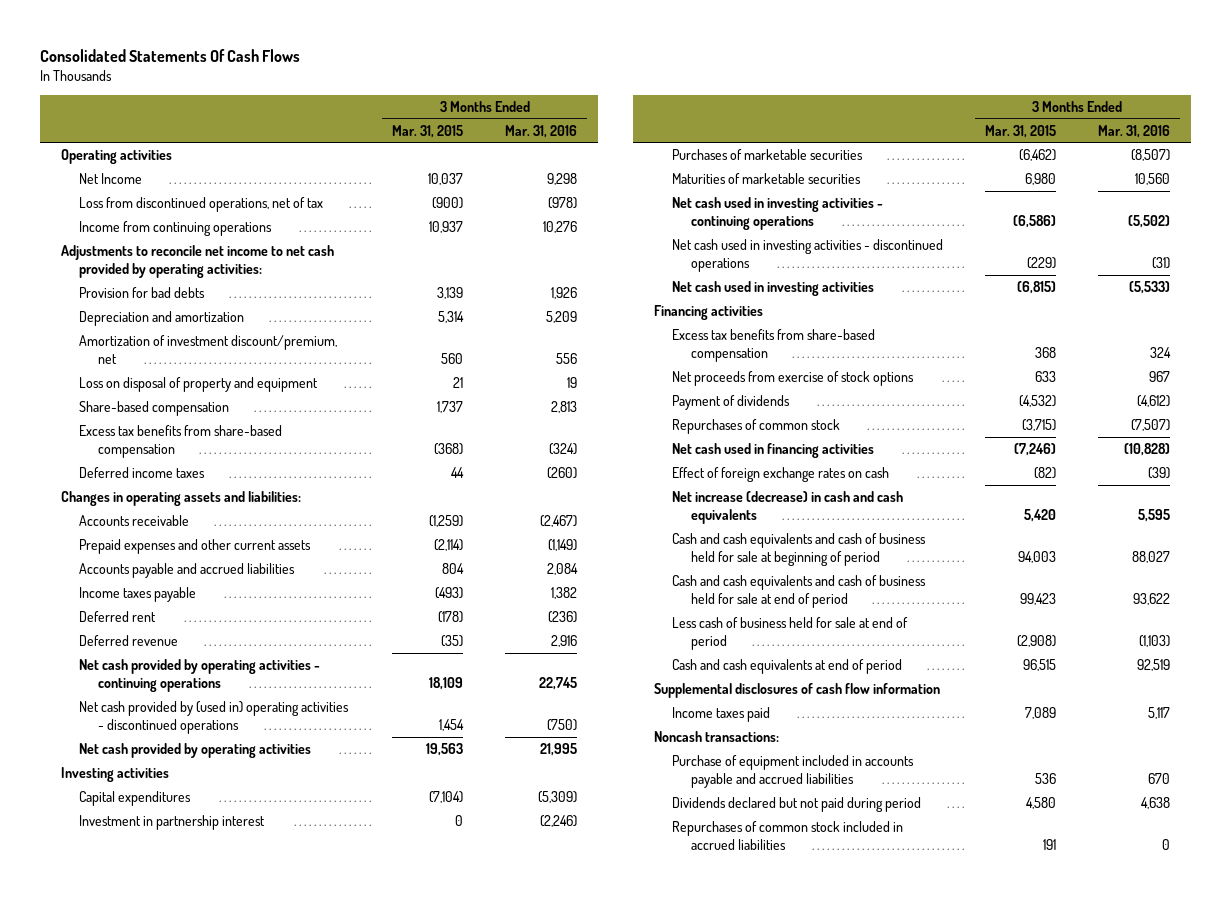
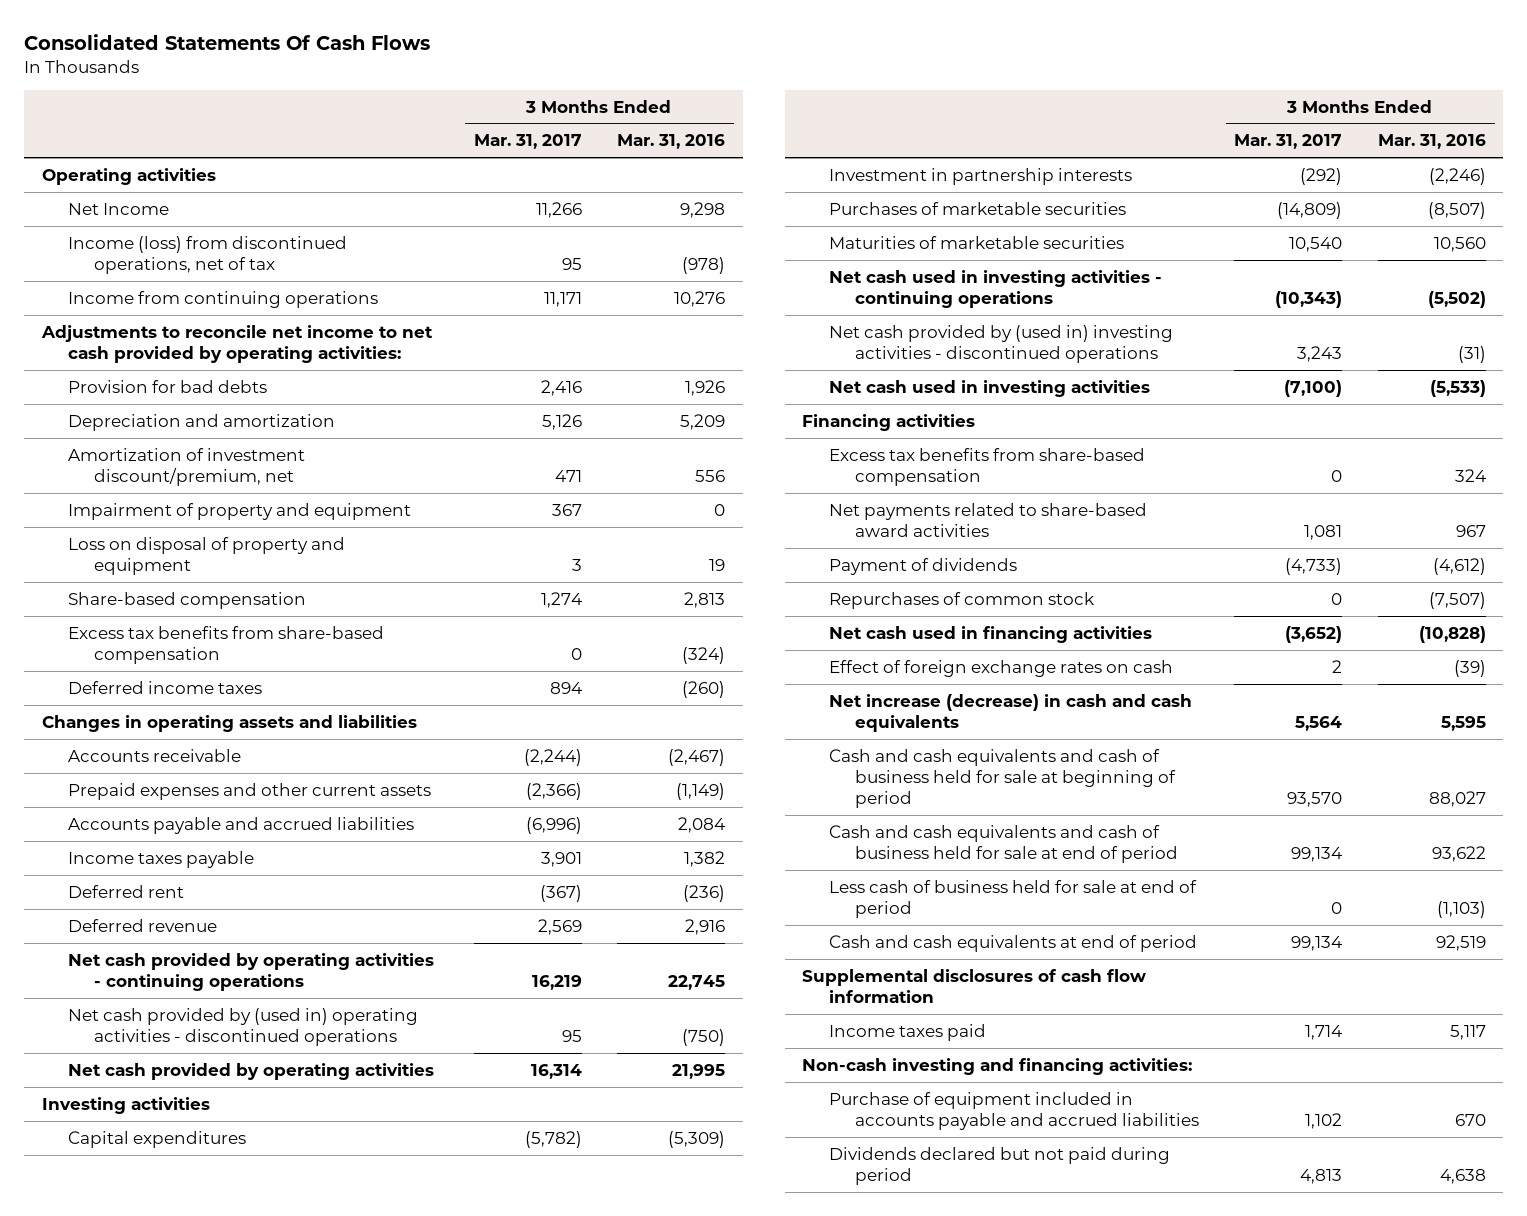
[392,124,464,138] Mar. 31, 2015 -> none
none -> [473,134,582,150] Mar. 31, 2017
[79,196,324,212] Loss from discontinued operations, net of tax -> [67,235,347,274] Income (loss) from discontinued operations, net of tax
none -> [67,502,411,520] Impairment of property and equipment
[61,490,302,506] Changes in operating assets and liabilities: -> [41,714,417,732] Changes in operating assets and liabilities
[79,814,266,830] Investment in partnership interest -> [828,167,1132,185] Investment in partnership interests
[672,238,944,273] Net cash used in investing activities - discontinued operations -> [828,324,1173,363] Net cash provided by (used in) investing activities - discontinued operations
[672,370,915,386] Net proceeds from exercise of stock options -> [828,502,1147,537] Net payments related to share-based award activities
[653,730,779,742] Noncash transactions: -> [802,1057,1193,1075] Non-cash investing and financing activities:
[672,820,904,851] Repurchases of common stock included in accrued liabilities -> none

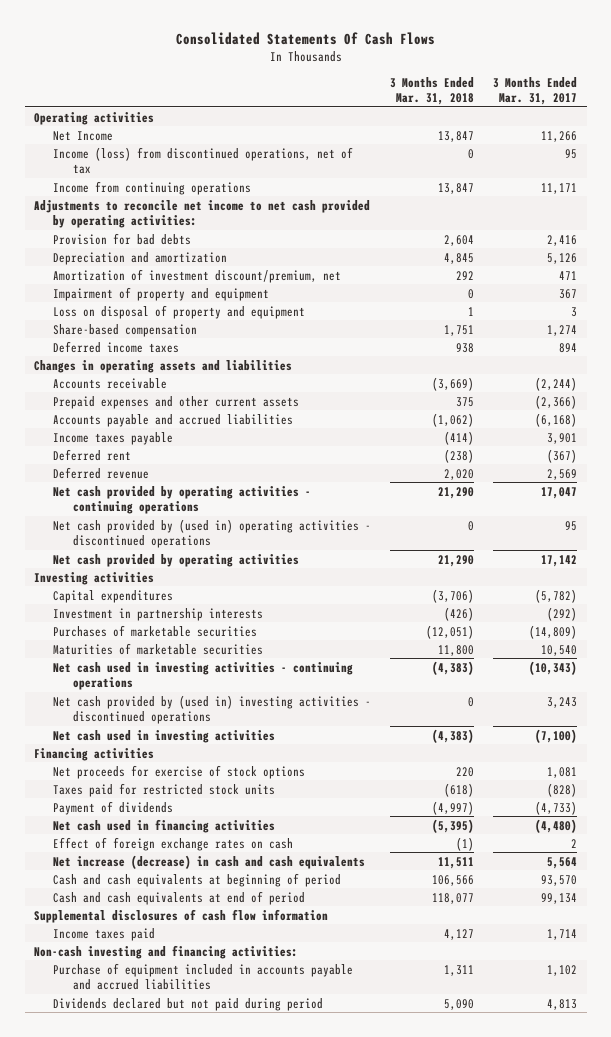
[616,134,725,150] Mar. 31, 2016 -> none
none -> [390,76,475,106] 3 Months Ended Mar. 31, 2018
[67,625,384,664] Excess tax benefits from share-based compensation -> none
[525,816,582,834] (6,996) -> [535,412,578,427] (6,168)
[531,974,582,990] 16,219 -> [541,486,578,499] 17,047
[530,1063,582,1079] 16,314 -> [541,554,578,567] 17,142
[828,447,1145,486] Excess tax benefits from share-based compensation -> none
[828,502,1147,537] Net payments related to share-based award activities -> [53,764,306,779] Net proceeds for exercise of stock options
none -> [53,782,276,797] Taxes paid for restricted stock units
[828,591,1095,609] Repurchases of common stock -> none
[1285,625,1343,643] (3,652) -> [535,818,578,833] (4,480)
[828,824,1179,863] Cash and cash equivalents and cash of business held for sale at end of period -> none
[828,879,1197,918] Less cash of business held for sale at end of period -> none
[828,748,1177,808] Cash and cash equivalents and cash of business held for sale at beginning of period -> [53,872,342,887] Cash and cash equivalents at beginning of period

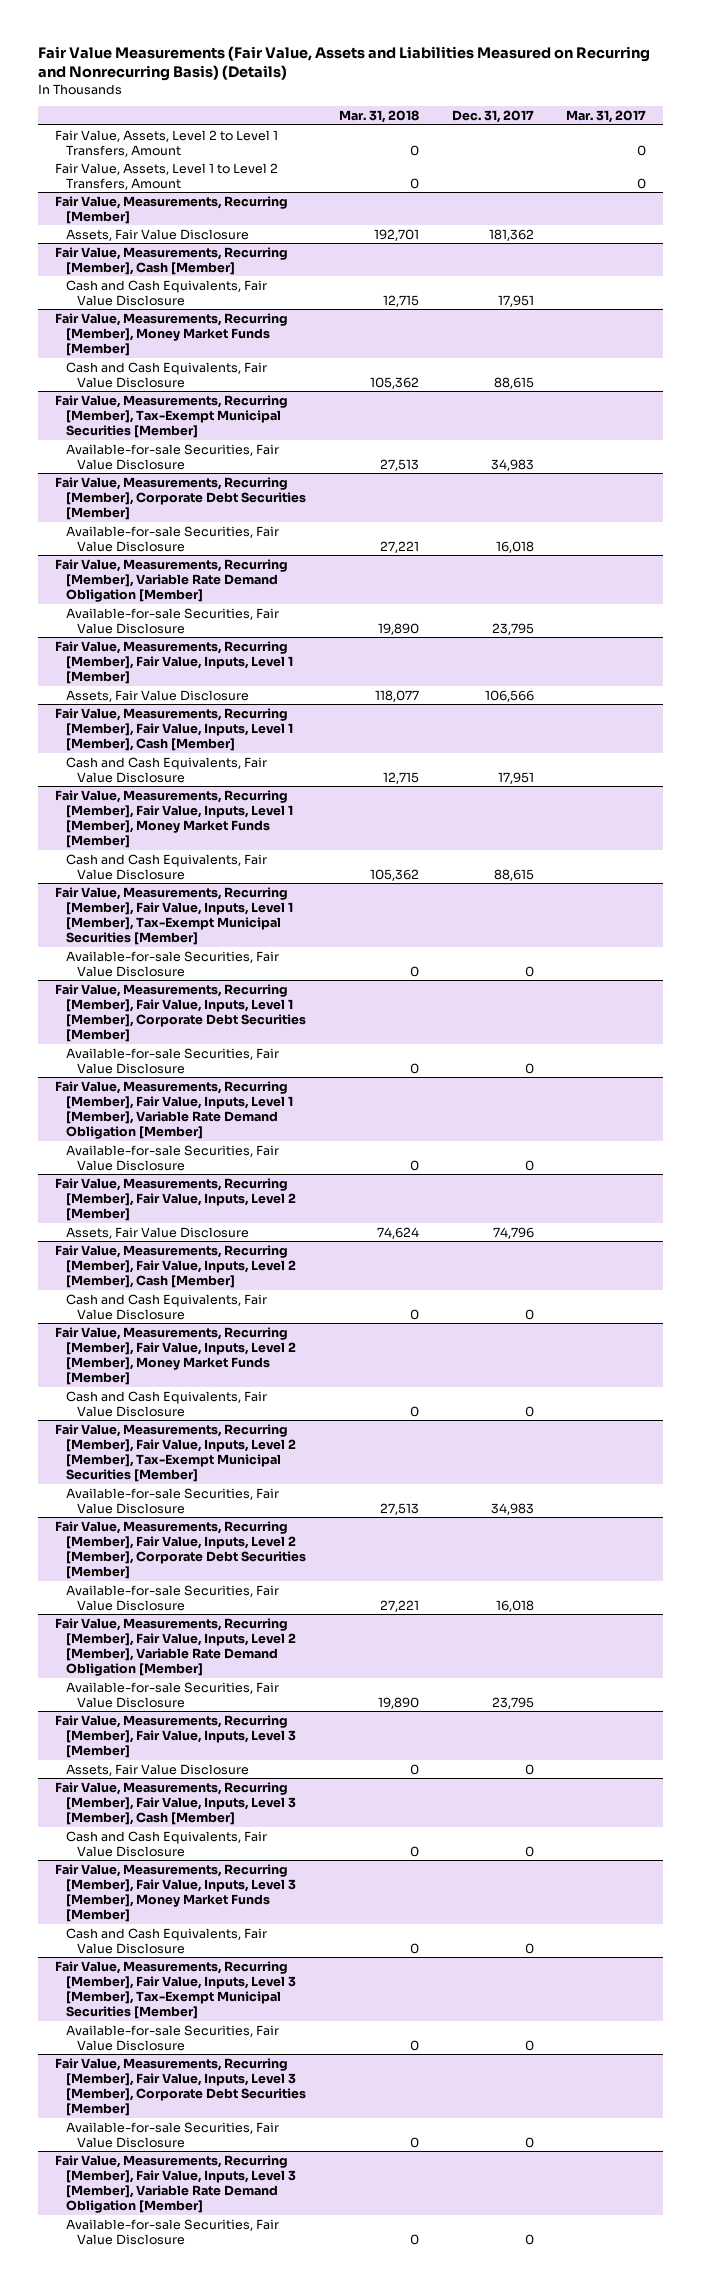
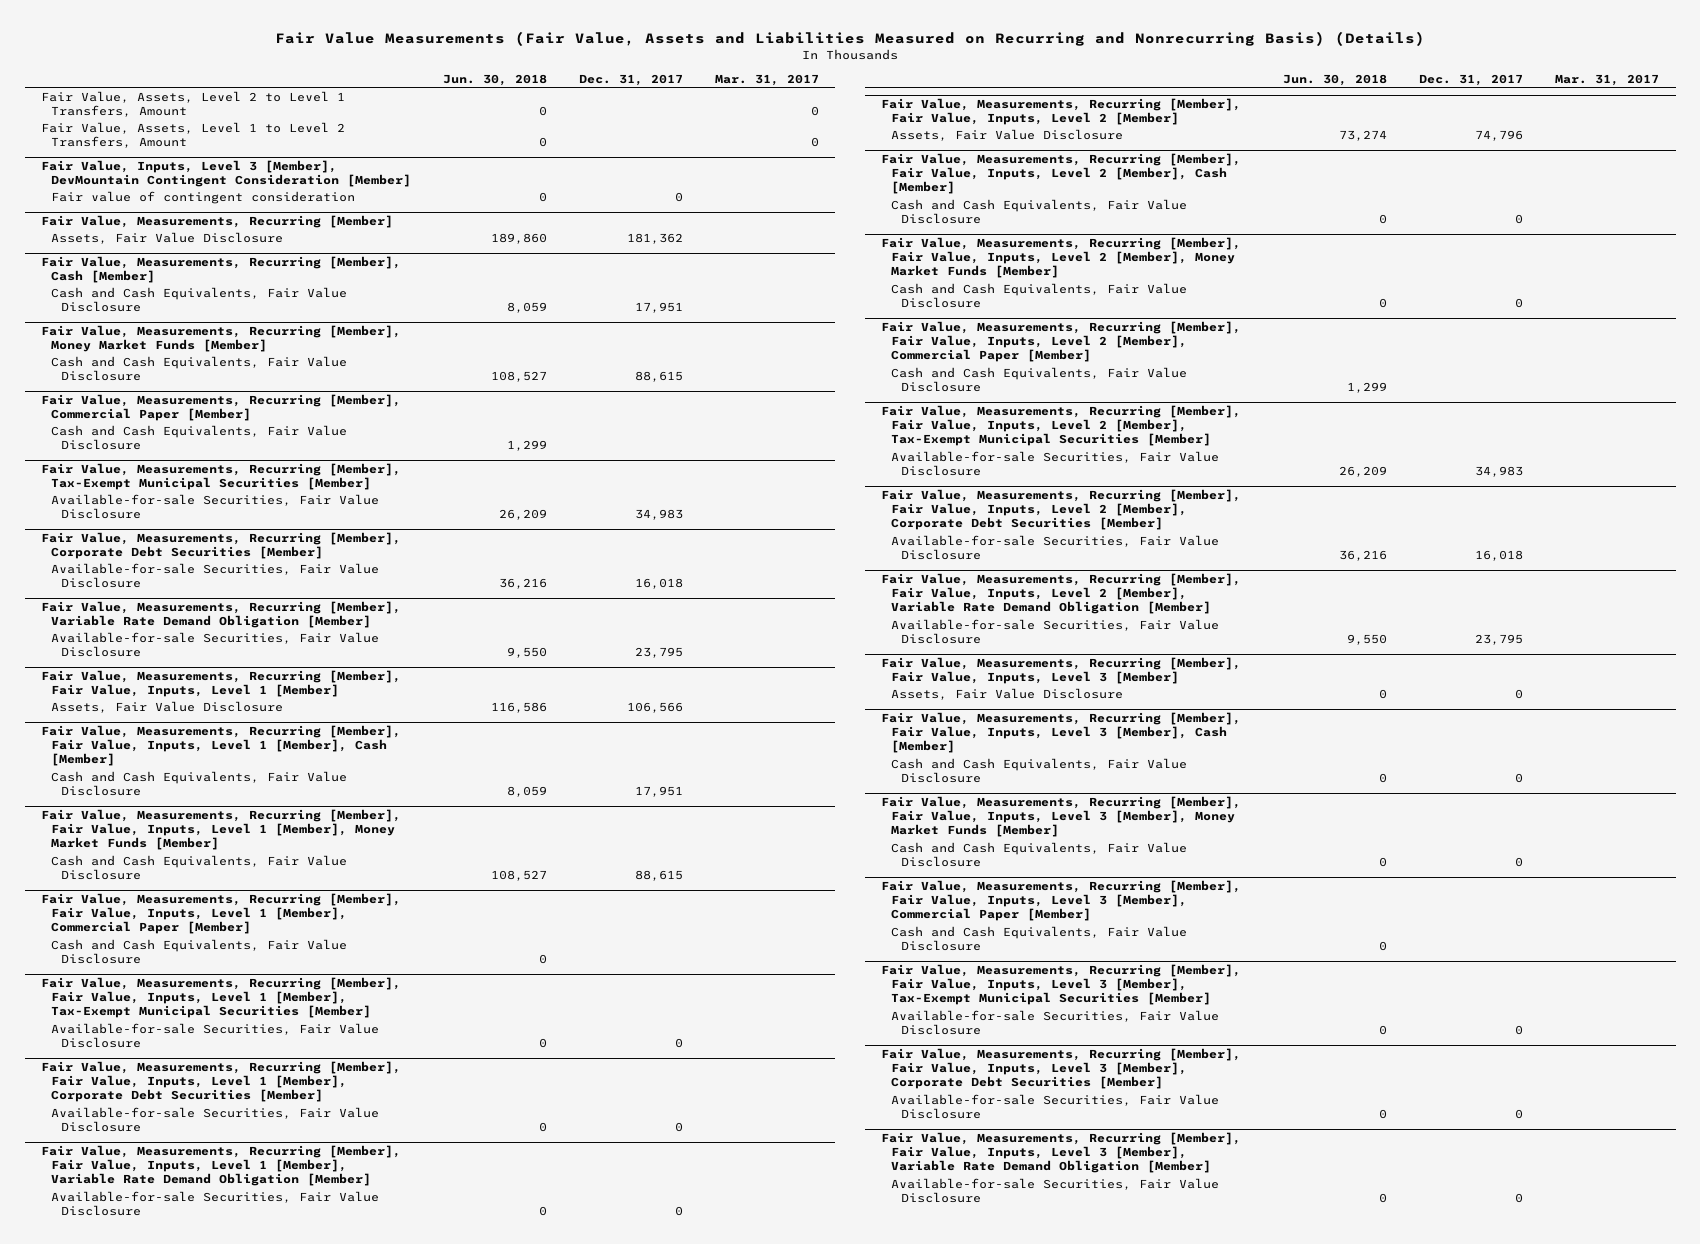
[338,110,419,124] Mar. 31, 2018 -> none
none -> [442,73,547,86] Jun. 30, 2018
none -> [40,159,411,187] Fair Value, Inputs, Level 3 [Member], DevMountain Contingent Consideration [Member]
none -> [50,190,355,204] Fair value of contingent consideration
none -> [40,393,401,421] Fair Value, Measurements, Recurring [Member], Commercial Paper [Member]
none -> [50,424,347,450] Cash and Cash Equivalents, Fair Value Disclosure
none -> [40,892,401,935] Fair Value, Measurements, Recurring [Member], Fair Value, Inputs, Level 1 [Member], Commercial Paper [Member]
none -> [50,938,347,964] Cash and Cash Equivalents, Fair Value Disclosure
none -> [880,320,1241,363] Fair Value, Measurements, Recurring [Member], Fair Value, Inputs, Level 2 [Member], Commercial Paper [Member]
none -> [890,366,1187,392] Cash and Cash Equivalents, Fair Value Disclosure
none -> [880,879,1241,922] Fair Value, Measurements, Recurring [Member], Fair Value, Inputs, Level 3 [Member], Commercial Paper [Member]
none -> [890,925,1187,951] Cash and Cash Equivalents, Fair Value Disclosure

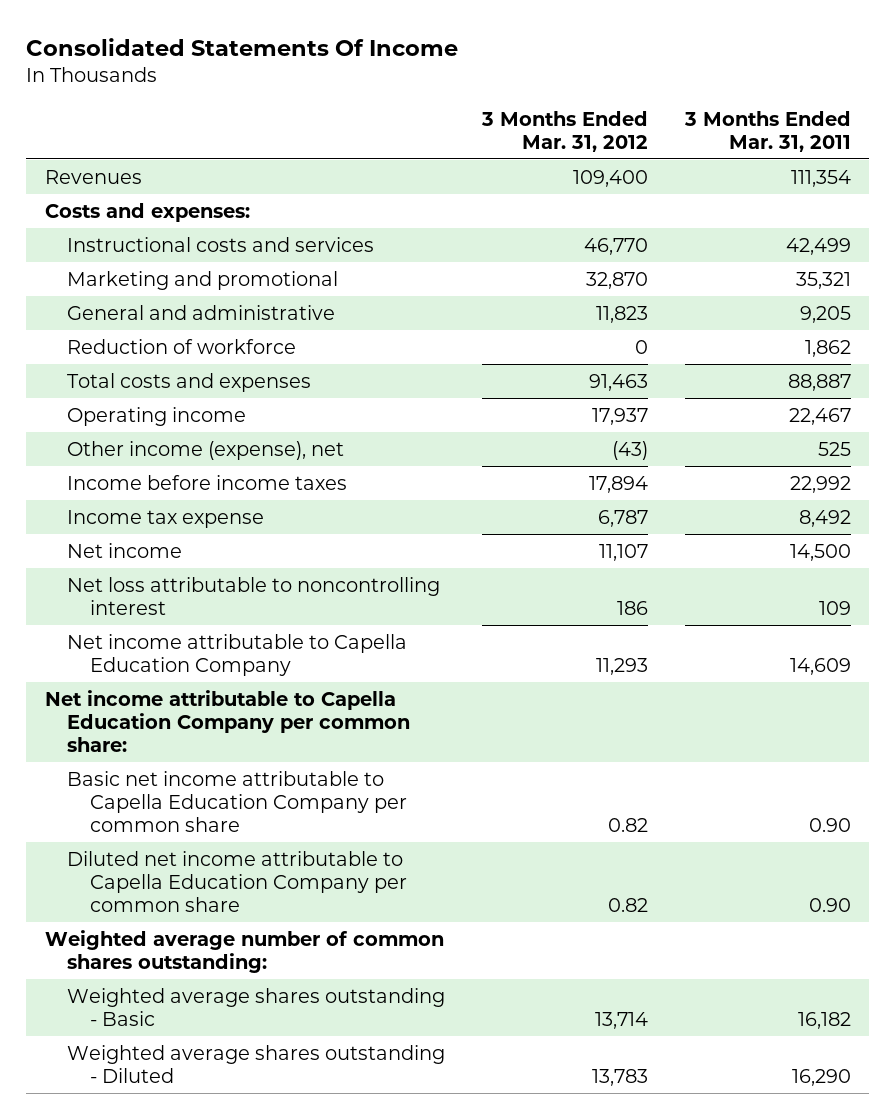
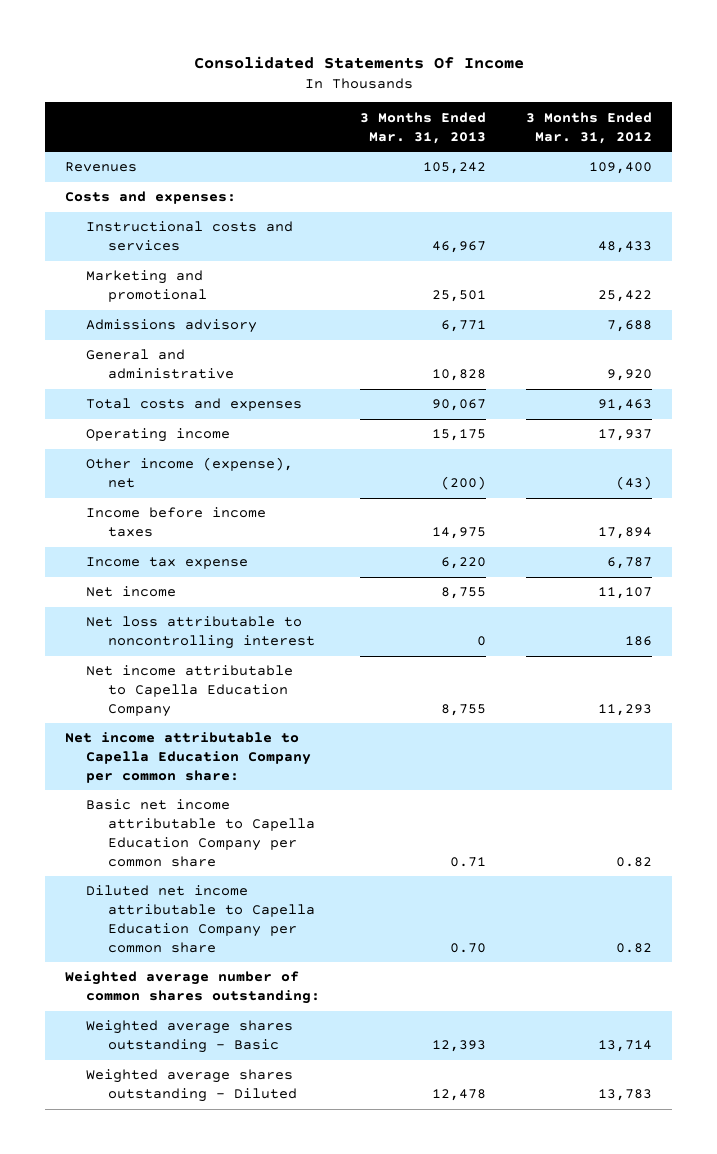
[683,110,851,152] 3 Months Ended Mar. 31, 2011 -> none
none -> [360,111,487,144] 3 Months Ended Mar. 31, 2013
[67,338,297,354] Reduction of workforce -> none
[584,237,649,255] 46,770 -> [598,241,653,254] 48,433
[586,271,649,289] 32,870 -> [598,290,653,303] 25,422
none -> [86,319,258,334] Admissions advisory
[596,305,649,323] 11,823 -> [607,369,653,382] 9,920

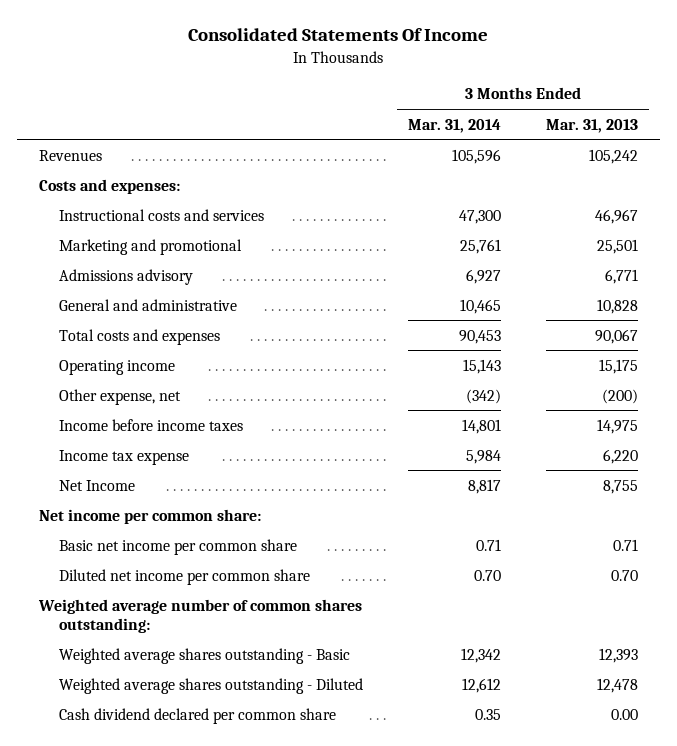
[526,111,653,144] 3 Months Ended Mar. 31, 2012 -> none
none -> [407,118,501,133] Mar. 31, 2014
[86,457,294,489] Other income (expense), net -> [59,388,182,405] Other expense, net
[86,586,177,598] Net income -> none
[86,616,316,650] Net loss attributable to noncontrolling interest -> none
[86,665,294,717] Net income attributable to Capella Education Company -> [59,479,136,491] Net Income
[64,732,312,783] Net income attributable to Capella Education Company per common share: -> [39,508,262,524] Net income per common share:
[86,799,316,867] Basic net income attributable to Capella Education Company per common share -> [59,538,298,555] Basic net income per common share
[86,885,316,953] Diluted net income attributable to Capella Education Company per common share -> [59,568,311,585] Diluted net income per common share
none -> [59,707,337,724] Cash dividend declared per common share

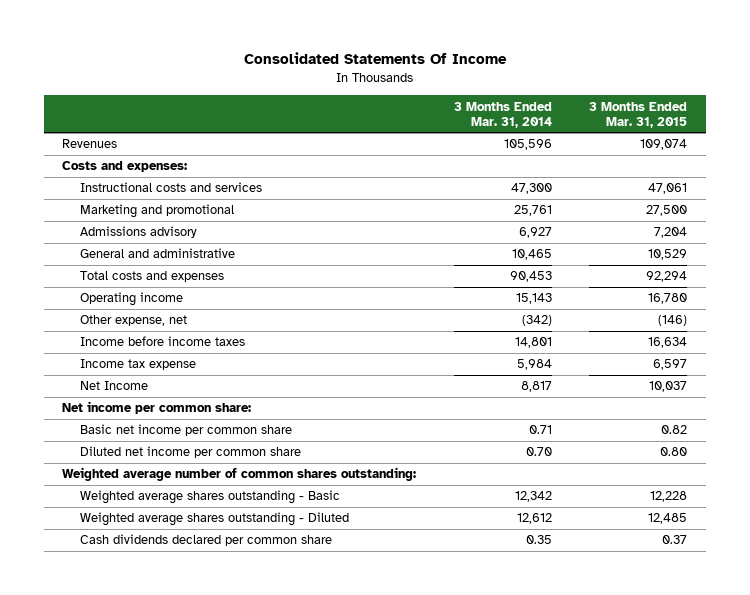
[545,118,638,133] Mar. 31, 2013 -> none
none -> [589,101,688,128] 3 Months Ended Mar. 31, 2015
[59,707,337,724] Cash dividend declared per common share -> [80,534,333,547] Cash dividends declared per common share

